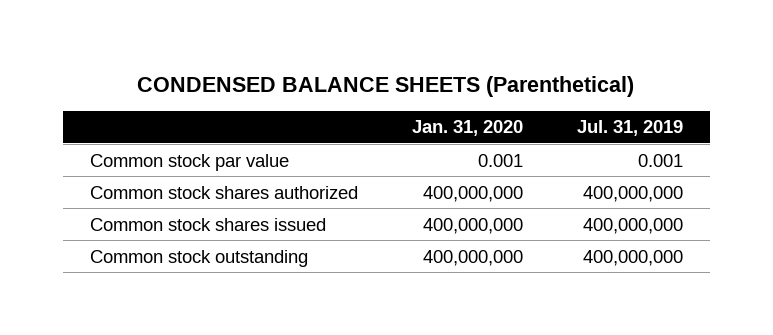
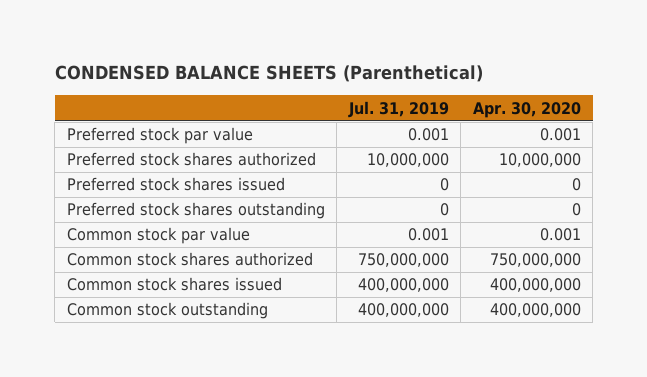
[411,120,523,137] Jan. 31, 2020 -> none
none -> [472,101,581,118] Apr. 30, 2020
none -> [66,127,253,145] Preferred stock par value
none -> [66,152,316,167] Preferred stock shares authorized
none -> [66,177,285,192] Preferred stock shares issued
none -> [66,202,325,220] Preferred stock shares outstanding
[582,185,683,202] 400,000,000 -> [357,253,449,268] 750,000,000

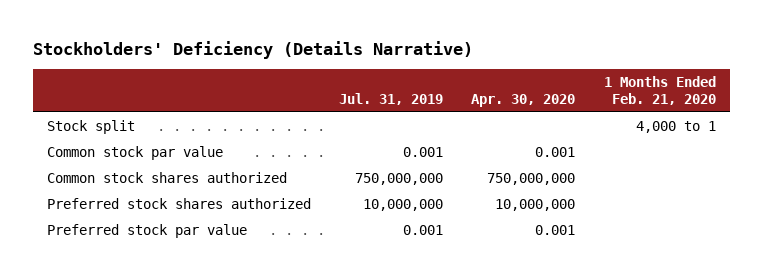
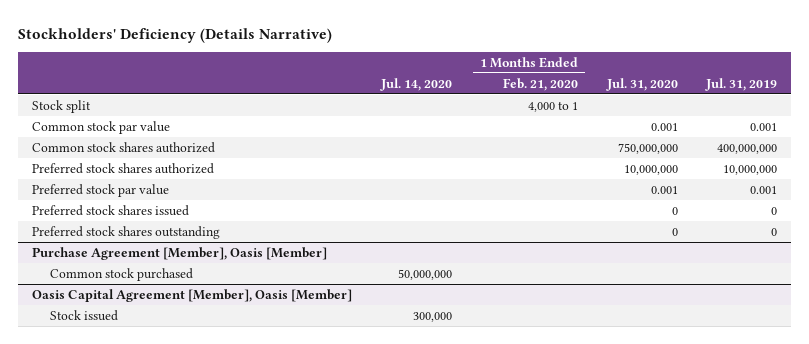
[471,93,576,107] Apr. 30, 2020 -> none
none -> [379,77,452,91] Jul. 14, 2020
none -> [605,77,678,91] Jul. 31, 2020
[355,173,444,186] 750,000,000 -> [717,143,778,154] 400,000,000
none -> [32,204,190,216] Preferred stock shares issued
none -> [32,225,221,239] Preferred stock shares outstanding
none -> [32,246,328,260] Purchase Agreement [Member], Oasis [Member]
none -> [50,267,194,281] Common stock purchased
none -> [32,288,353,302] Oasis Capital Agreement [Member], Oasis [Member]
none -> [50,309,119,321] Stock issued

